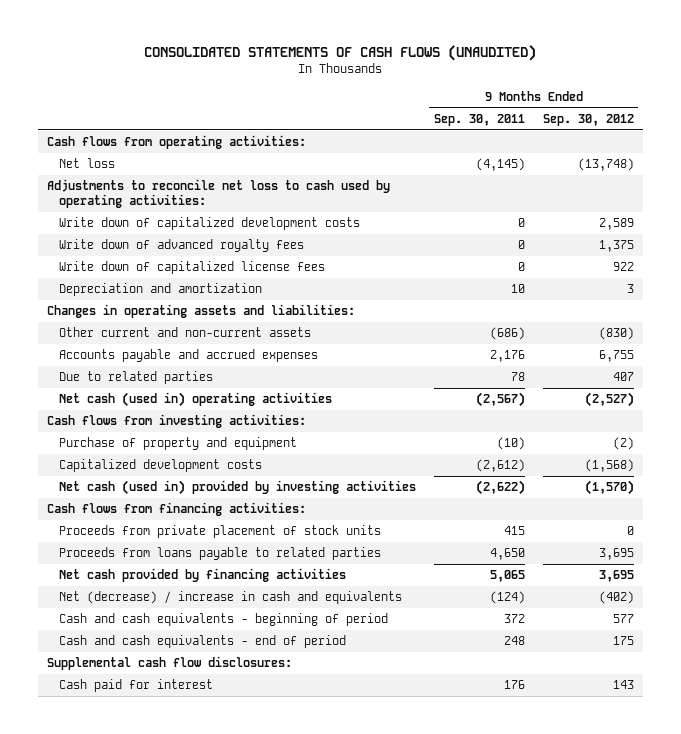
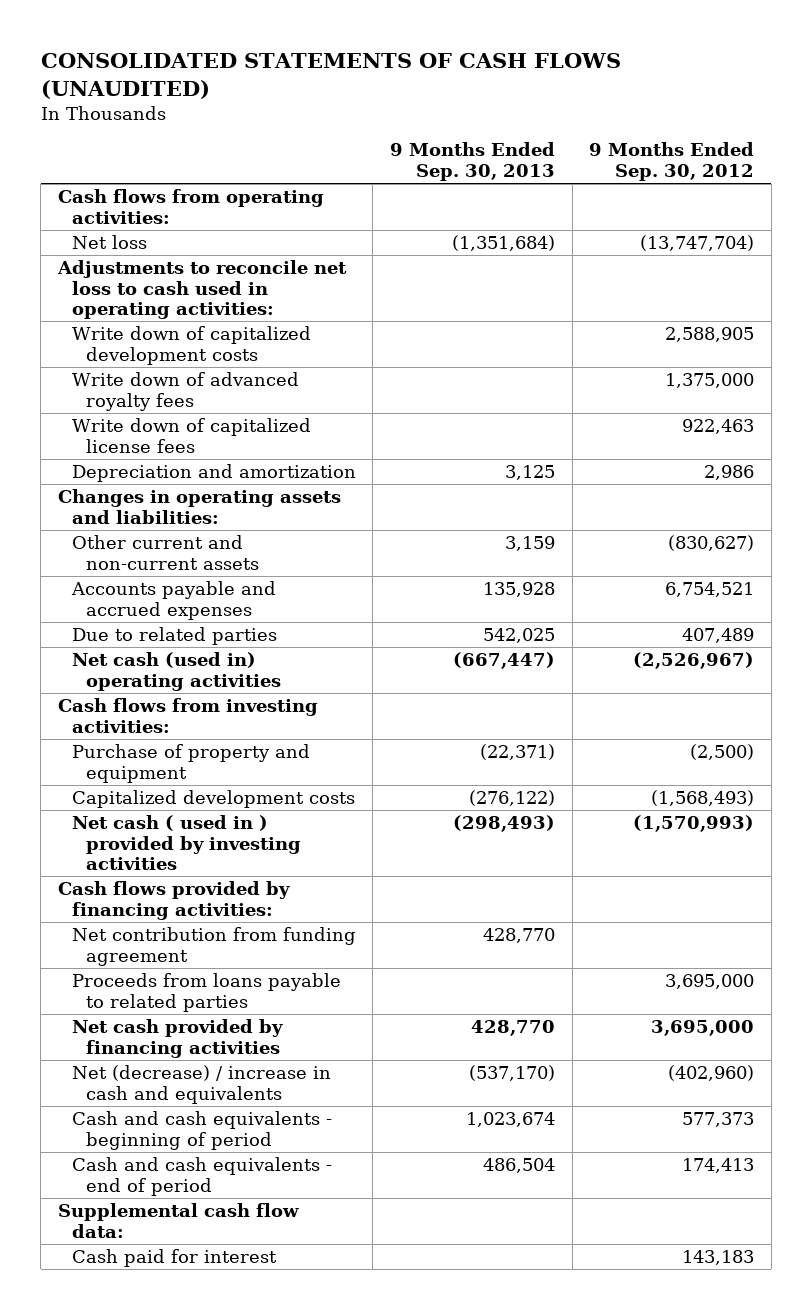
[433,114,525,127] Sep. 30, 2011 -> none
none -> [390,142,556,182] 9 Months Ended Sep. 30, 2013
[577,158,634,172] (13,748) -> [640,235,755,252] (13,747,704)
[47,179,391,209] Adjustments to reconcile net loss to cash used by operating activities: -> [56,260,347,320] Adjustments to reconcile net loss to cash used in operating activities:
[598,218,634,231] 2,589 -> [665,327,755,343] 2,588,905
[598,240,634,253] 1,375 -> [665,373,755,389] 1,375,000
[612,262,634,272] 922 -> [682,419,755,435] 922,463
[626,284,634,294] 3 -> [704,465,755,481] 2,986
[598,327,634,341] (830) -> [668,535,755,552] (830,627)
[598,350,634,363] 6,755 -> [665,582,755,598] 6,754,521
[612,372,634,382] 407 -> [682,628,755,644] 407,489
[584,392,634,408] (2,527) -> [633,652,755,670] (2,526,967)
[58,525,381,539] Proceeds from private placement of stock units -> none
[612,437,634,451] (2) -> [690,744,755,761] (2,500)
[584,459,634,473] (1,568) -> [651,790,755,807] (1,568,493)
[58,480,416,496] Net cash (used in) provided by investing activities -> [71,815,302,871] Net cash ( used in ) provided by investing activities
[584,480,634,496] (1,570) -> [633,815,755,833] (1,570,993)
[47,502,307,517] Cash flows from financing activities: -> [57,881,290,920] Cash flows provided by financing activities:
none -> [71,927,356,966] Net contribution from funding agreement
[598,548,634,561] 3,695 -> [665,974,755,990] 3,695,000
[598,570,634,583] 3,695 -> [651,1020,755,1037] 3,695,000
[598,591,634,605] (402) -> [668,1065,755,1082] (402,960)
[612,614,634,624] 577 -> [682,1112,755,1128] 577,373
[612,636,634,646] 175 -> [682,1158,755,1174] 174,413
[47,656,293,671] Supplemental cash flow disclosures: -> [57,1203,299,1238] Supplemental cash flow data:
[612,680,634,690] 143 -> [682,1250,755,1266] 143,183

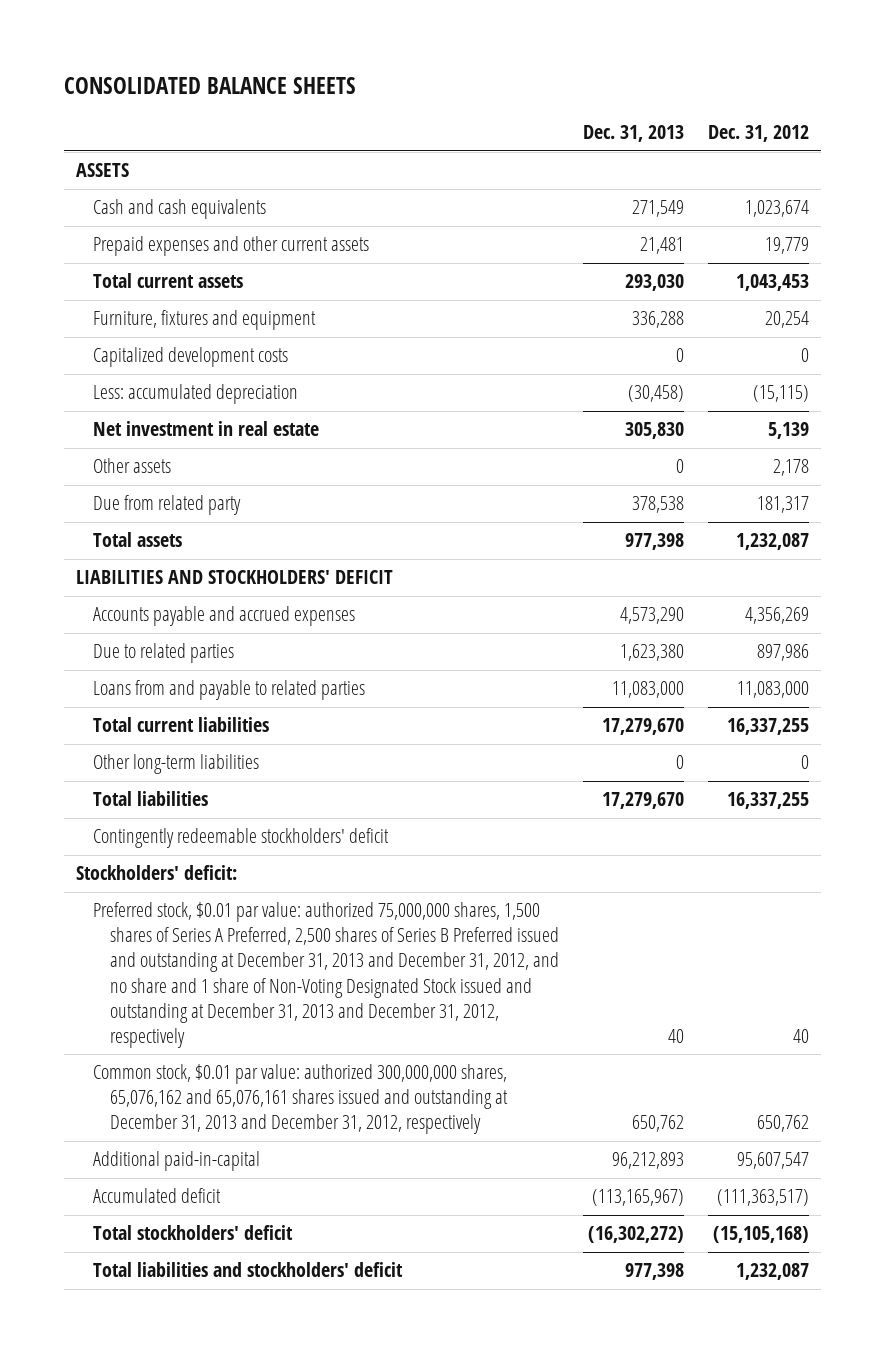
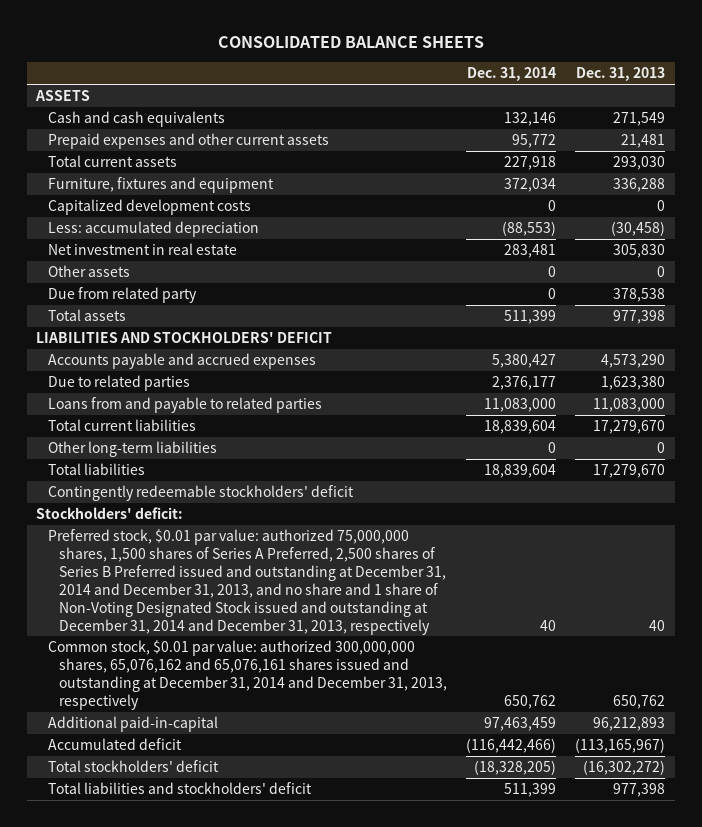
[708,125,810,143] Dec. 31, 2012 -> none
none -> [467,67,557,82] Dec. 31, 2014
[93,902,560,1048] Preferred stock, $0.01 par value: authorized 75,000,000 shares, 1,500 shares of Series A Preferred, 2,500 shares of Series B Preferred issued and outstanding at December 31, 2013 and December 31, 2012, and no share and 1 share of Non-Voting Designated Stock issued and outstanding at December 31, 2013 and December 31, 2012, respectively -> [47,529,447,635] Preferred stock, $0.01 par value: authorized 75,000,000 shares, 1,500 shares of Series A Preferred, 2,500 shares of Series B Preferred issued and outstanding at December 31, 2014 and December 31, 2013, and no share and 1 share of Non-Voting Designated Stock issued and outstanding at December 31, 2014 and December 31, 2013, respectively
[93,1064,509,1135] Common stock, $0.01 par value: authorized 300,000,000 shares, 65,076,162 and 65,076,161 shares issued and outstanding at December 31, 2013 and December 31, 2012, respectively -> [47,640,448,710] Common stock, $0.01 par value: authorized 300,000,000 shares, 65,076,162 and 65,076,161 shares issued and outstanding at December 31, 2014 and December 31, 2013, respectively

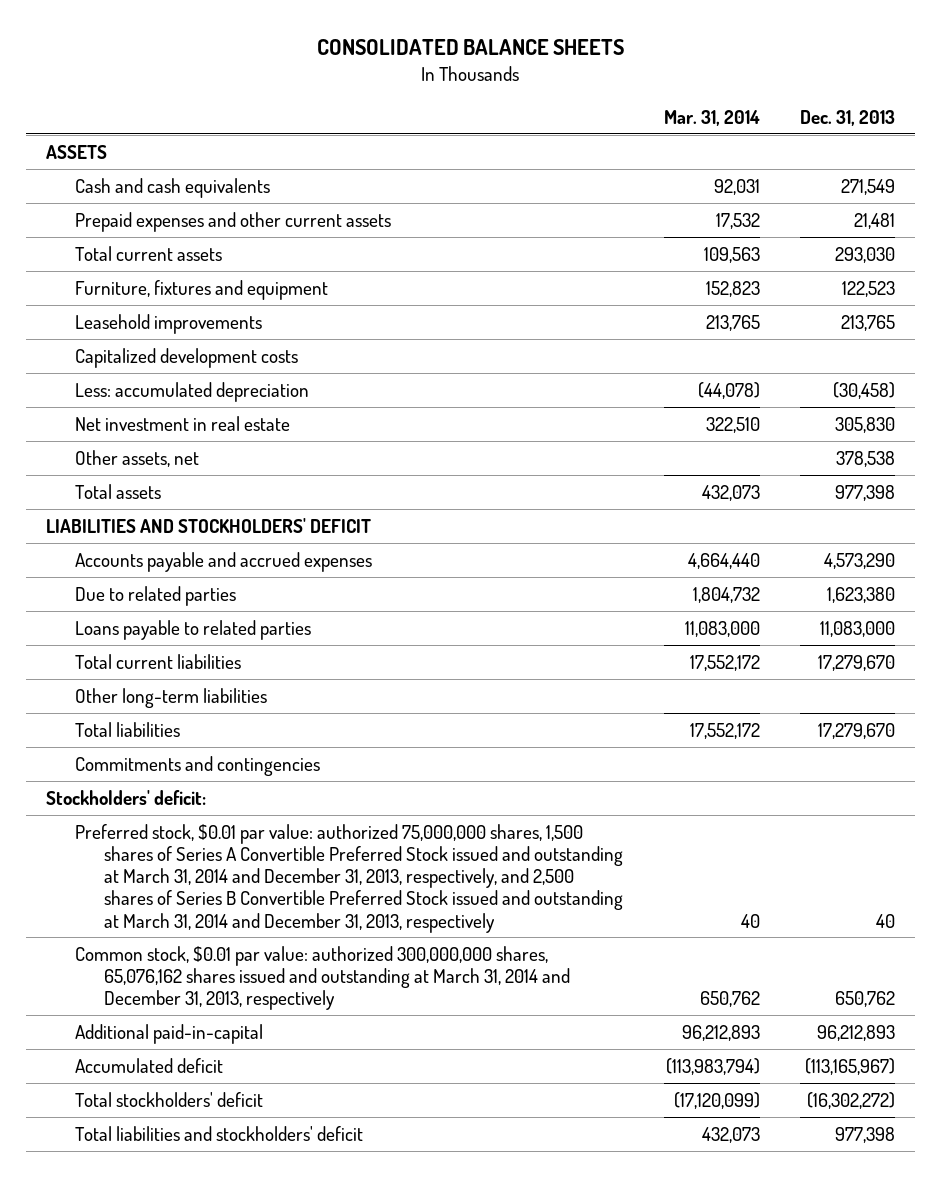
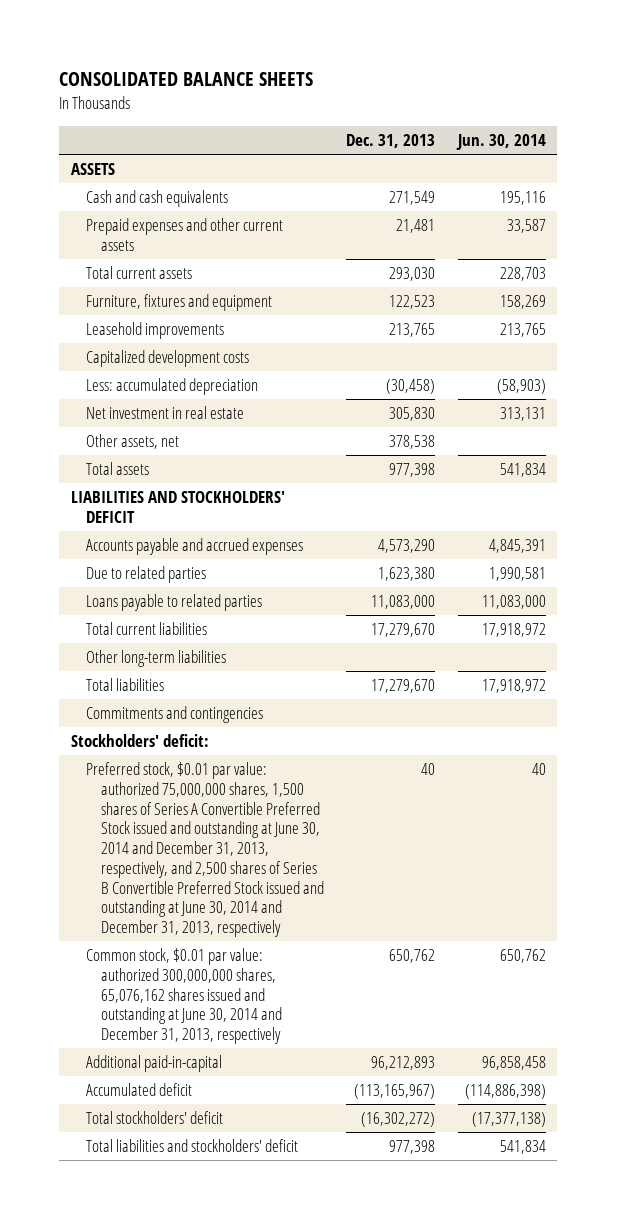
[663,110,760,127] Mar. 31, 2014 -> none
none -> [456,134,547,151] Jun. 30, 2014
[75,823,624,933] Preferred stock, $0.01 par value: authorized 75,000,000 shares, 1,500 shares of Series A Convertible Preferred Stock issued and outstanding at March 31, 2014 and December 31, 2013, respectively, and 2,500 shares of Series B Convertible Preferred Stock issued and outstanding at March 31, 2014 and December 31, 2013, respectively -> [85,762,324,938] Preferred stock, $0.01 par value: authorized 75,000,000 shares, 1,500 shares of Series A Convertible Preferred Stock issued and outstanding at June 30, 2014 and December 31, 2013, respectively, and 2,500 shares of Series B Convertible Preferred Stock issued and outstanding at June 30, 2014 and December 31, 2013, respectively
[75,945,571,1011] Common stock, $0.01 par value: authorized 300,000,000 shares, 65,076,162 shares issued and outstanding at March 31, 2014 and December 31, 2013, respectively -> [85,948,282,1045] Common stock, $0.01 par value: authorized 300,000,000 shares, 65,076,162 shares issued and outstanding at June 30, 2014 and December 31, 2013, respectively

